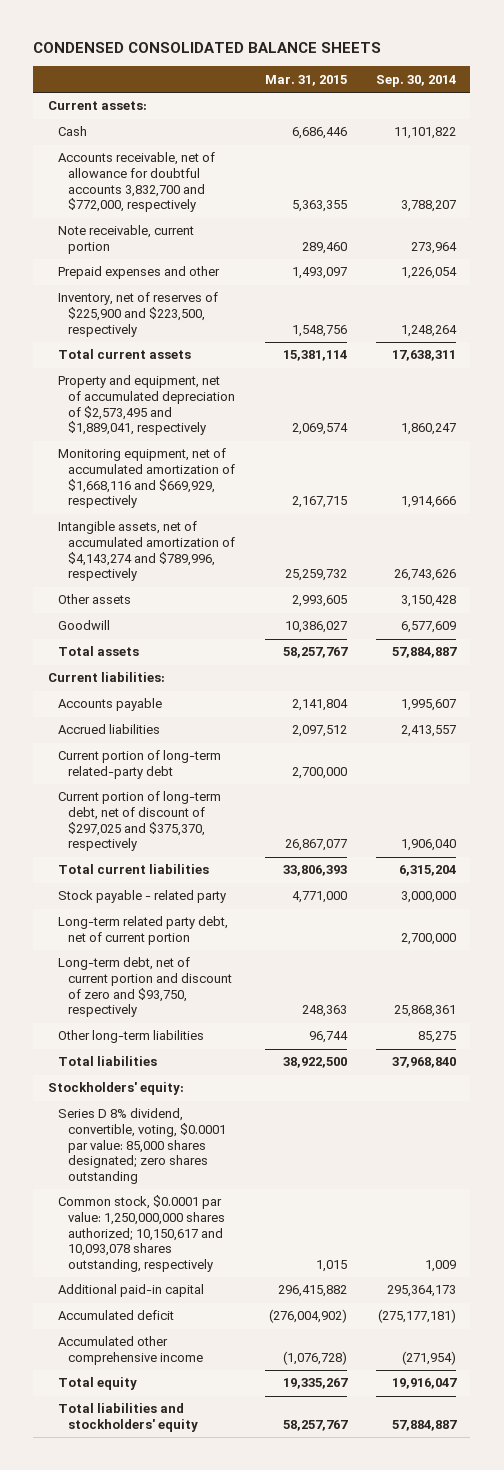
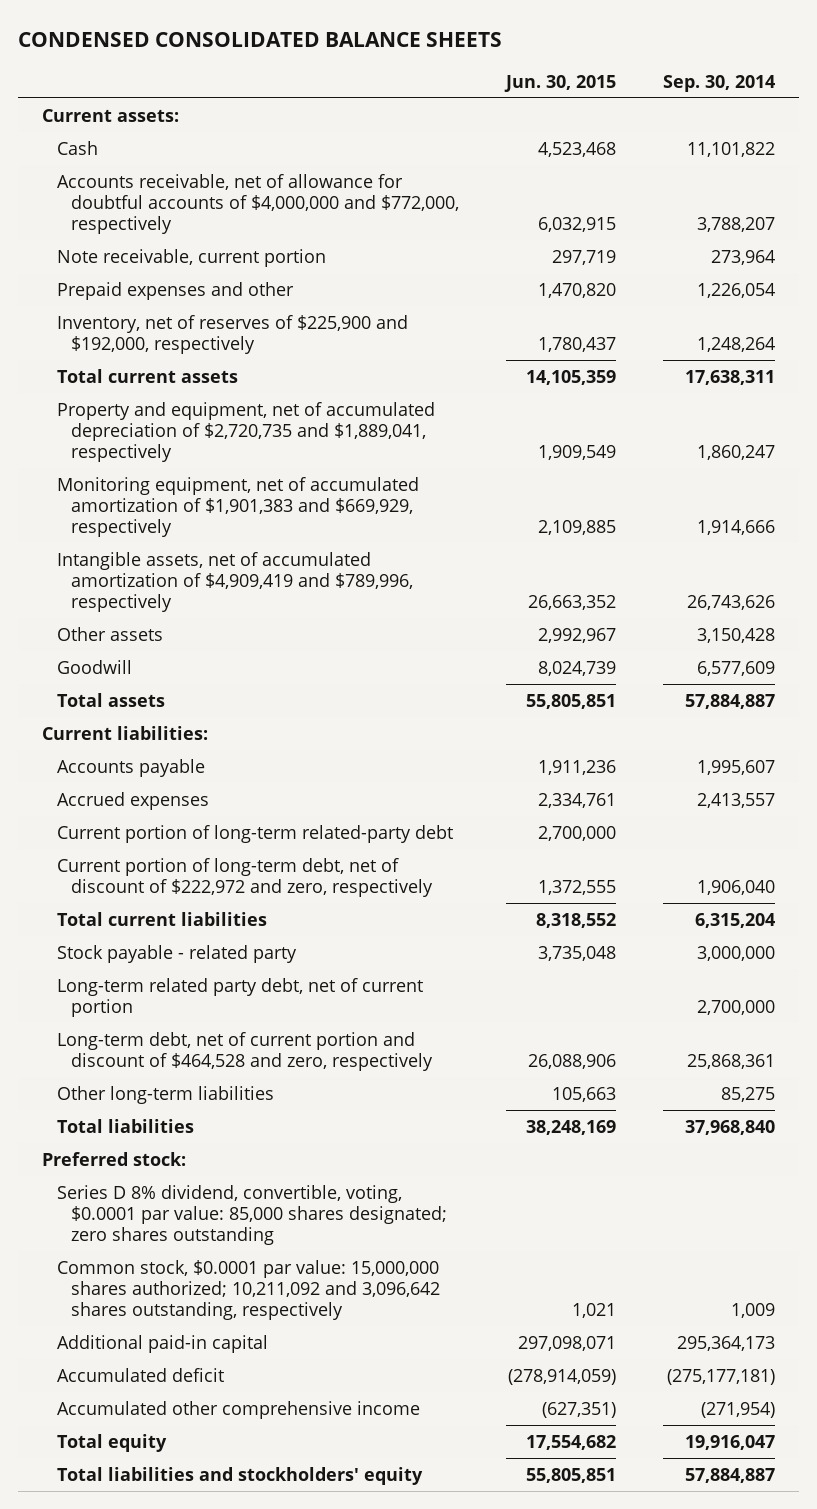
[264,74,347,86] Mar. 31, 2015 -> none
none -> [504,74,617,92] Jun. 30, 2015
[58,152,216,213] Accounts receivable, net of allowance for doubtful accounts 3,832,700 and $772,000, respectively -> [56,173,460,235] Accounts receivable, net of allowance for doubtful accounts of $4,000,000 and $772,000, respectively
[58,292,219,337] Inventory, net of reserves of $225,900 and $223,500, respectively -> [56,314,408,354] Inventory, net of reserves of $225,900 and $192,000, respectively
[58,375,236,436] Property and equipment, net of accumulated depreciation of $2,573,495 and $1,889,041, respectively -> [56,401,435,463] Property and equipment, net of accumulated depreciation of $2,720,735 and $1,889,041, respectively
[58,448,236,509] Monitoring equipment, net of accumulated amortization of $1,668,116 and $669,929, respectively -> [56,476,419,538] Monitoring equipment, net of accumulated amortization of $1,901,383 and $669,929, respectively
[58,521,236,582] Intangible assets, net of accumulated amortization of $4,143,274 and $789,996, respectively -> [56,551,414,613] Intangible assets, net of accumulated amortization of $4,909,419 and $789,996, respectively
[58,724,161,735] Accrued liabilities -> [56,791,209,810] Accrued expenses
[58,791,222,852] Current portion of long-term debt, net of discount of $297,025 and $375,370, respectively -> [56,857,434,897] Current portion of long-term debt, net of discount of $222,972 and zero, respectively
[58,957,233,1018] Long-term debt, net of current portion and discount of zero and $93,750, respectively -> [56,1031,434,1071] Long-term debt, net of current portion and discount of $464,528 and zero, respectively
[48,1082,185,1096] Stockholders' equity: -> none
none -> [42,1151,187,1166] Preferred stock:
[58,1195,226,1272] Common stock, $0.0001 par value: 1,250,000,000 shares authorized; 10,150,617 and 10,093,078 shares outstanding, respectively -> [56,1259,441,1321] Common stock, $0.0001 par value: 15,000,000 shares authorized; 10,211,092 and 3,096,642 shares outstanding, respectively

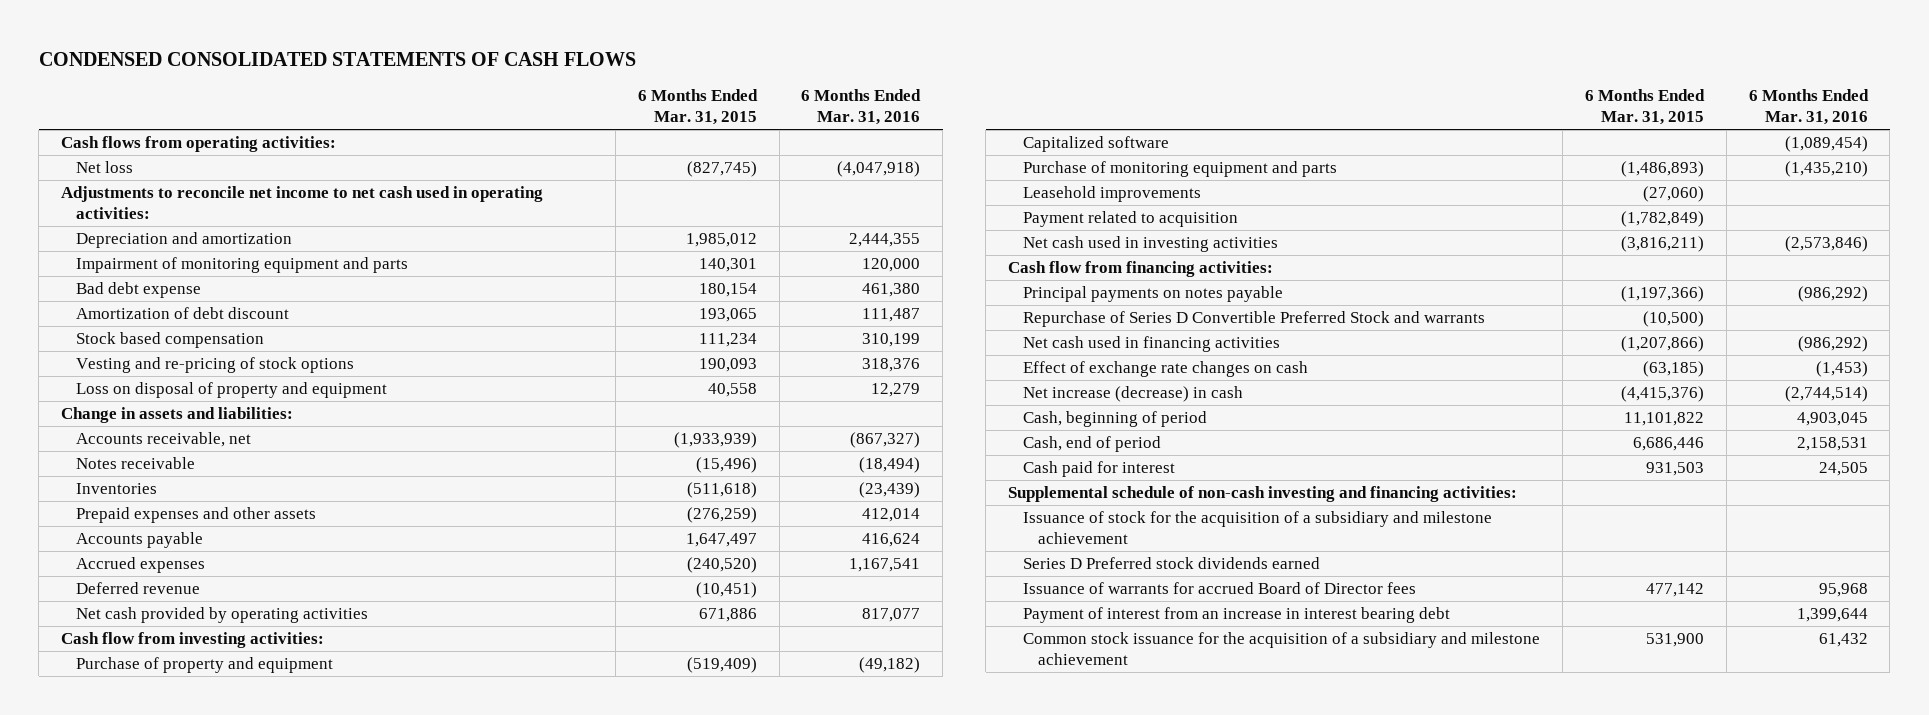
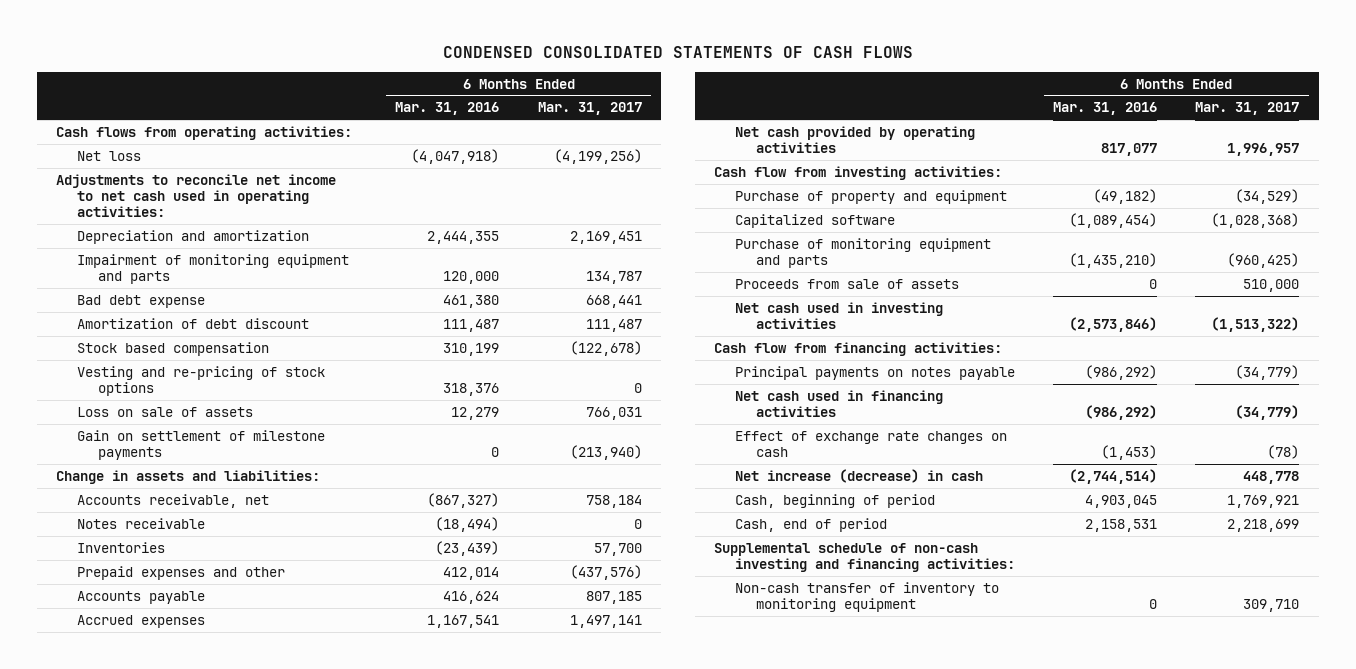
[637,89,758,126] 6 Months Ended Mar. 31, 2015 -> none
none -> [537,102,642,116] Mar. 31, 2017
[75,382,387,399] Loss on disposal of property and equipment -> [77,406,254,417] Loss on sale of assets
none -> [77,429,326,460] Gain on settlement of milestone payments
[75,507,316,524] Prepaid expenses and other assets -> [77,565,286,580] Prepaid expenses and other
[75,582,200,595] Deferred revenue -> none
[1023,186,1202,203] Leasehold improvements -> none
[1023,211,1239,228] Payment related to acquisition -> none
none -> [734,278,959,289] Proceeds from sale of assets
[1023,311,1486,328] Repurchase of Series D Convertible Preferred Stock and warrants -> none
[1023,461,1176,478] Cash paid for interest -> none
[1023,511,1493,545] Issuance of stock for the acquisition of a subsidiary and milestone achievement -> none
[1023,557,1321,570] Series D Preferred stock dividends earned -> none
[1023,582,1417,595] Issuance of warrants for accrued Board of Director fees -> none
[1023,607,1451,624] Payment of interest from an increase in interest bearing debt -> none
[1023,632,1541,666] Common stock issuance for the acquisition of a subsidiary and milestone achievement -> none
none -> [734,581,999,612] Non-cash transfer of inventory to monitoring equipment

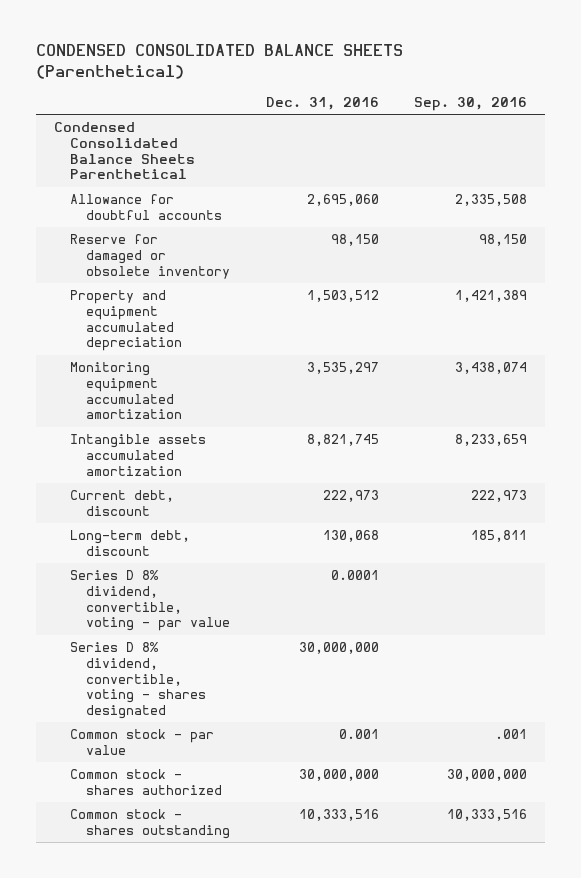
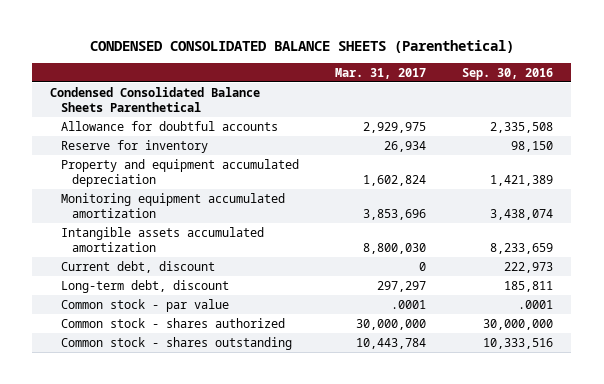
[265,96,379,110] Dec. 31, 2016 -> none
none -> [335,67,427,79] Mar. 31, 2017
[69,234,231,279] Reserve for damaged or obsolete inventory -> [61,139,209,153] Reserve for inventory
[69,570,231,632] Series D 8% dividend, convertible, voting - par value -> none
[69,642,207,720] Series D 8% dividend, convertible, voting - shares designated -> none
[495,729,528,740] .001 -> [518,299,554,309] .0001

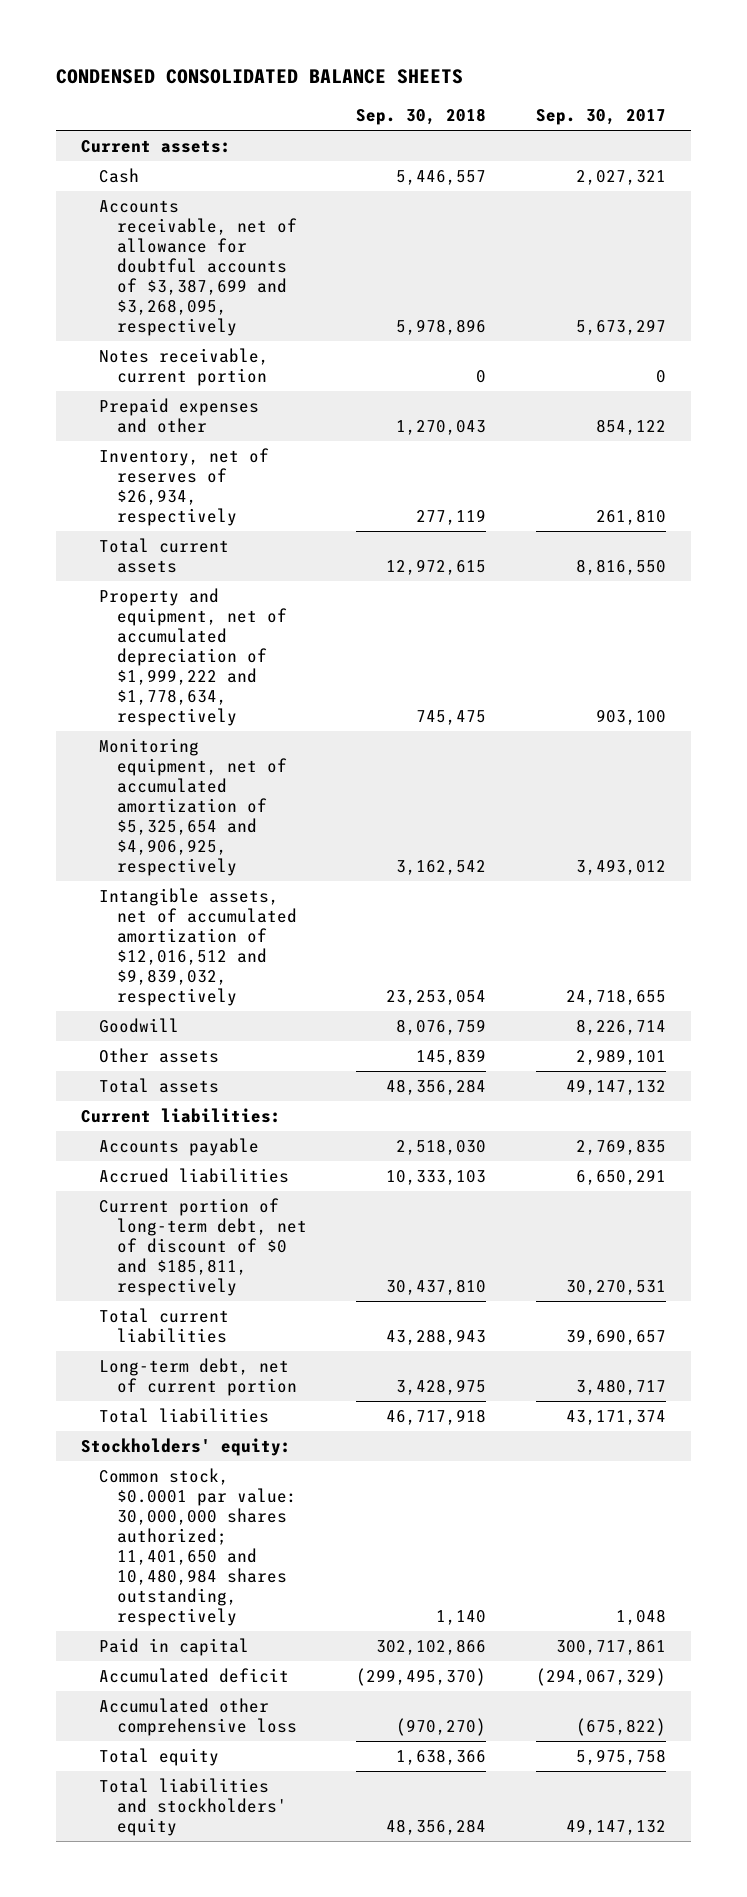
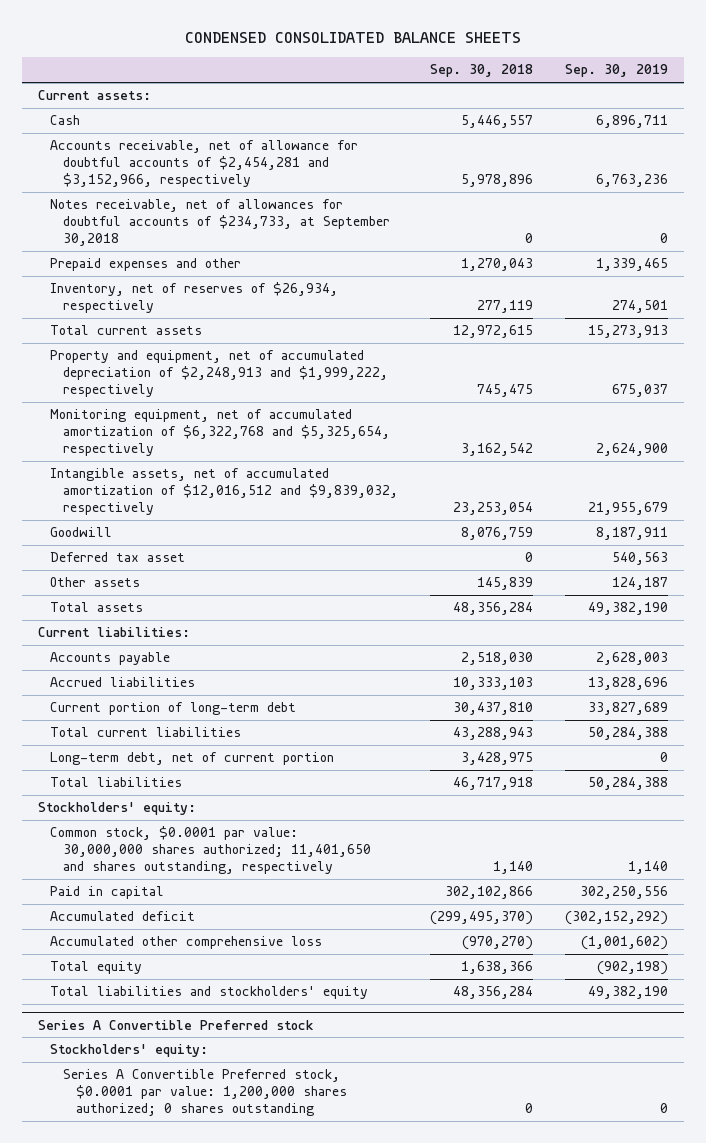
[536,108,667,125] Sep. 30, 2017 -> none
none -> [564,64,668,78] Sep. 30, 2019
[98,200,297,336] Accounts receivable, net of allowance for doubtful accounts of $3,387,699 and $3,268,095, respectively -> [50,140,359,188] Accounts receivable, net of allowance for doubtful accounts of $2,454,281 and $3,152,966, respectively
[98,348,269,387] Notes receivable, current portion -> [50,199,391,247] Notes receivable, net of allowances for doubtful accounts of $234,733, at September 30,2018
[98,588,287,726] Property and equipment, net of accumulated depreciation of $1,999,222 and $1,778,634, respectively -> [50,350,389,398] Property and equipment, net of accumulated depreciation of $2,248,913 and $1,999,222, respectively
[98,738,287,876] Monitoring equipment, net of accumulated amortization of $5,325,654 and $4,906,925, respectively -> [50,409,391,457] Monitoring equipment, net of accumulated amortization of $6,322,768 and $5,325,654, respectively
none -> [50,552,186,563] Deferred tax asset
[98,1198,307,1296] Current portion of long-term debt, net of discount of $0 and $185,811, respectively -> [50,702,297,716] Current portion of long-term debt
[98,1468,297,1626] Common stock, $0.0001 par value: 30,000,000 shares authorized; 11,401,650 and 10,480,984 shares outstanding, respectively -> [50,826,372,875] Common stock, $0.0001 par value: 30,000,000 shares authorized; 11,401,650 and shares outstanding, respectively
none -> [37,1019,314,1030] Series A Convertible Preferred stock
none -> [50,1044,209,1058] Stockholders' equity:
none -> [63,1069,348,1117] Series A Convertible Preferred stock, $0.0001 par value: 1,200,000 shares authorized; 0 shares outstanding

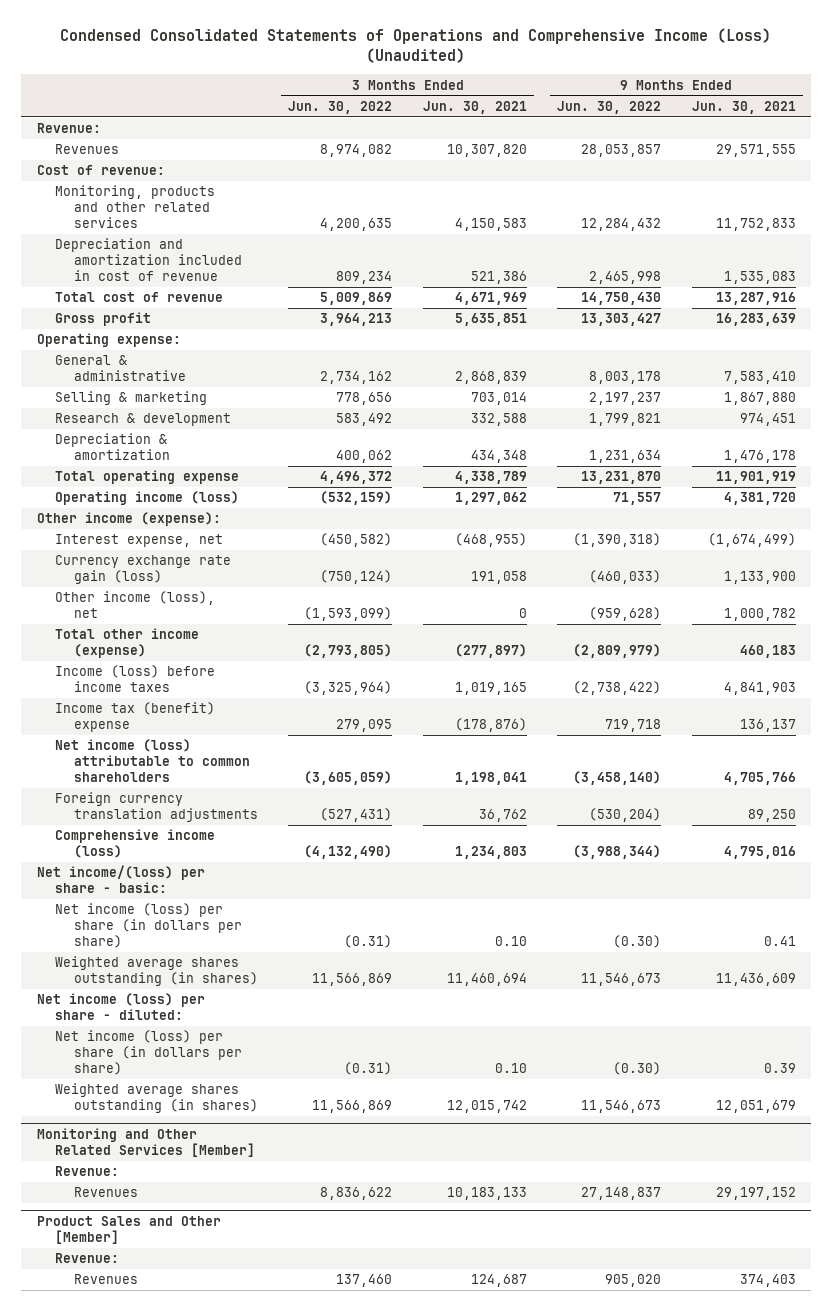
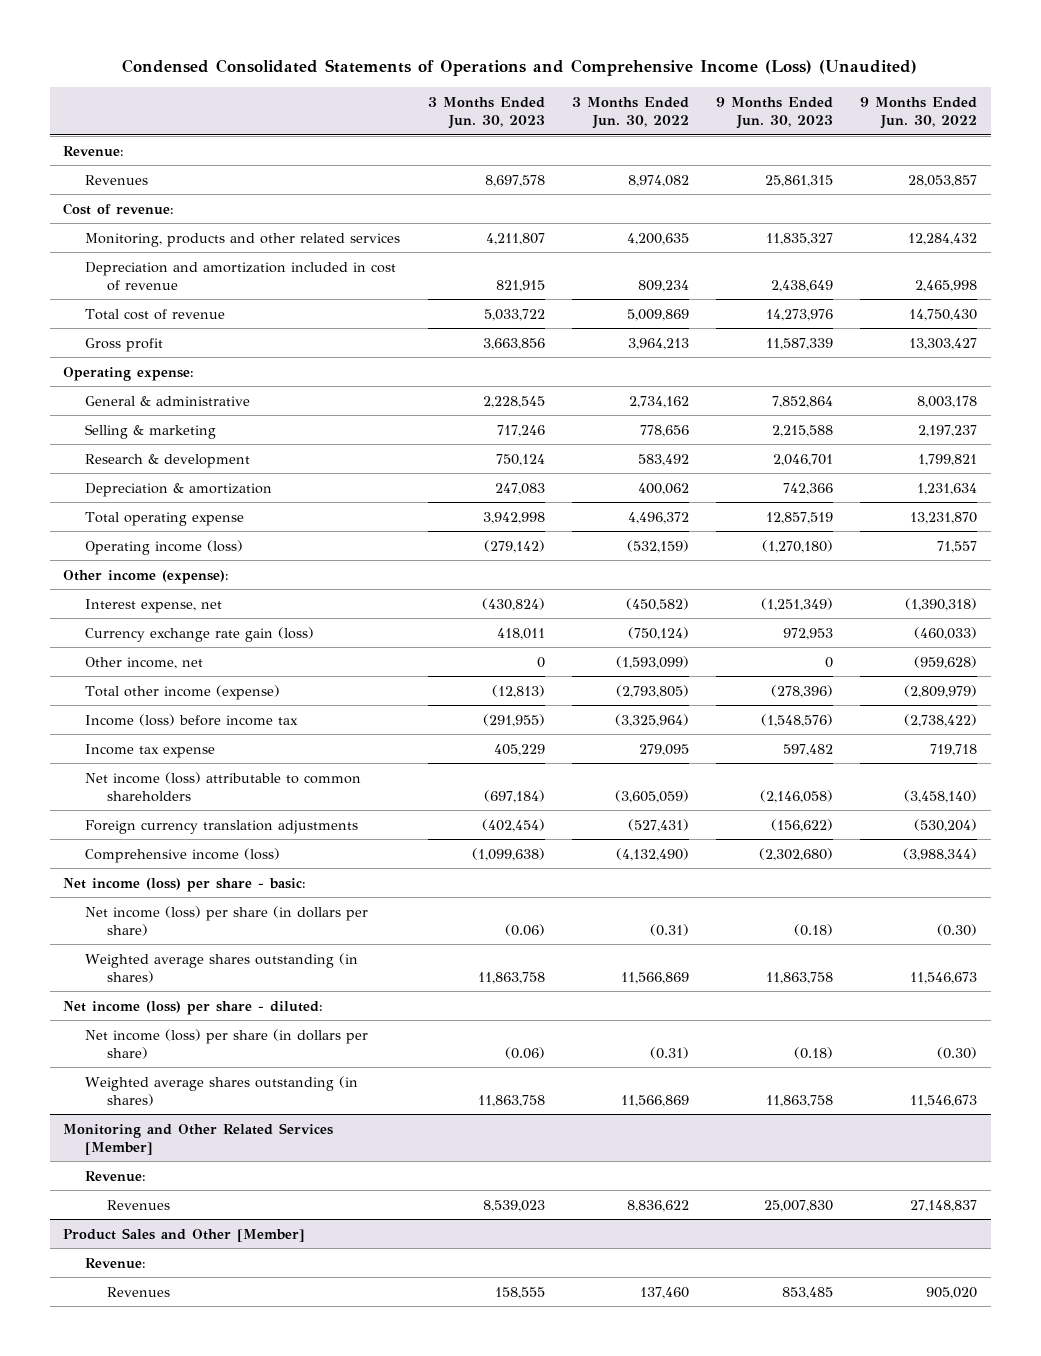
[422,100,527,114] Jun. 30, 2021 -> none
[691,100,796,114] Jun. 30, 2021 -> none
none -> [427,96,545,130] 3 Months Ended Jun. 30, 2023
none -> [716,96,834,130] 9 Months Ended Jun. 30, 2023
[55,591,216,619] Other income (loss), net -> [85,656,204,669] Other income, net
[55,665,216,693] Income (loss) before income taxes -> [85,713,299,726] Income (loss) before income tax
[55,702,216,733] Income tax (benefit) expense -> [85,743,216,758] Income tax expense
[36,865,205,894] Net income/(loss) per share - basic: -> [63,877,307,892] Net income (loss) per share - basic:

